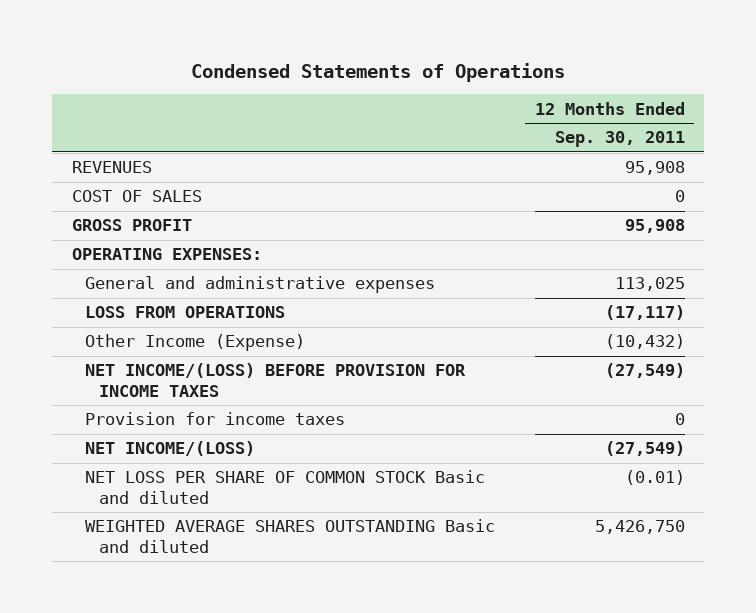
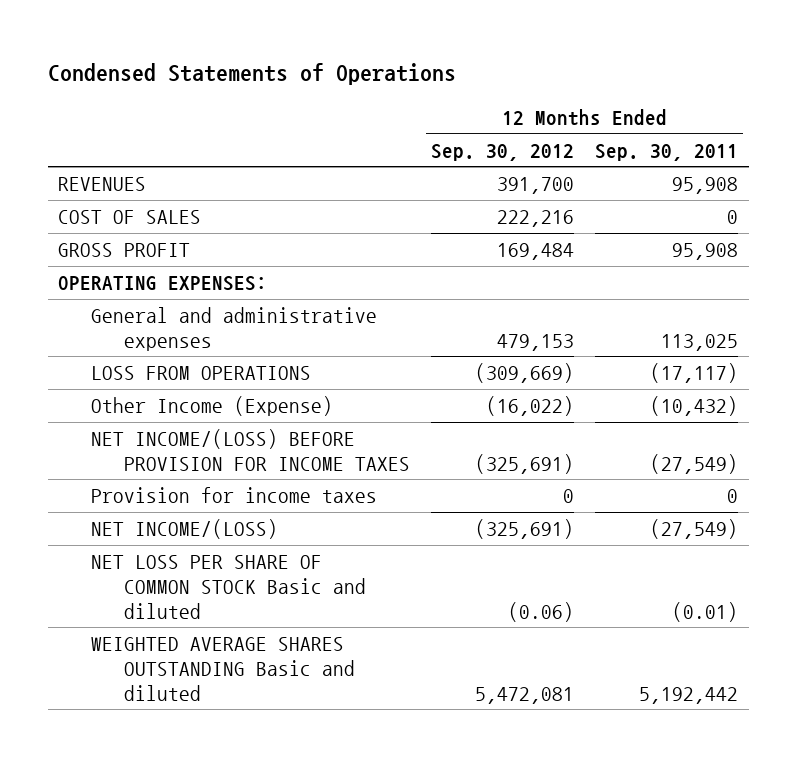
none -> [431,143,575,161] Sep. 30, 2012
[594,520,685,535] 5,426,750 -> [639,686,739,704] 5,192,442

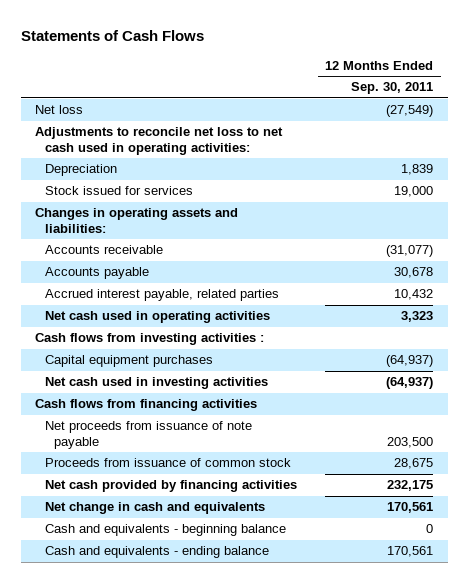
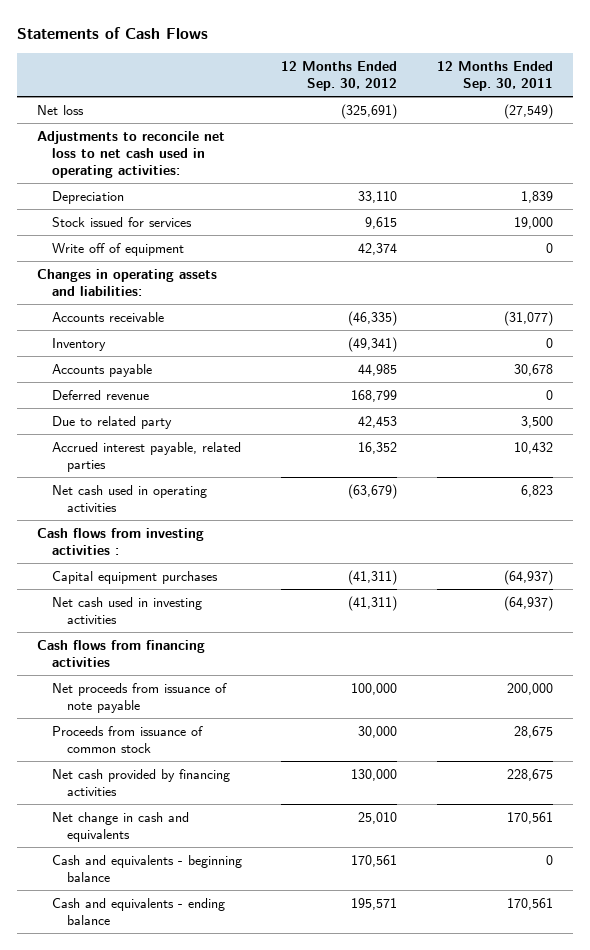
none -> [281,60,398,91] 12 Months Ended Sep. 30, 2012
none -> [51,243,184,257] Write off of equipment
none -> [51,338,106,352] Inventory
none -> [51,390,149,401] Deferred revenue
none -> [51,416,172,430] Due to related party
[401,311,434,323] 3,323 -> [521,485,554,498] 6,823
[387,437,434,449] 203,500 -> [507,683,554,696] 200,000
[387,480,434,492] 232,175 -> [507,769,554,782] 228,675

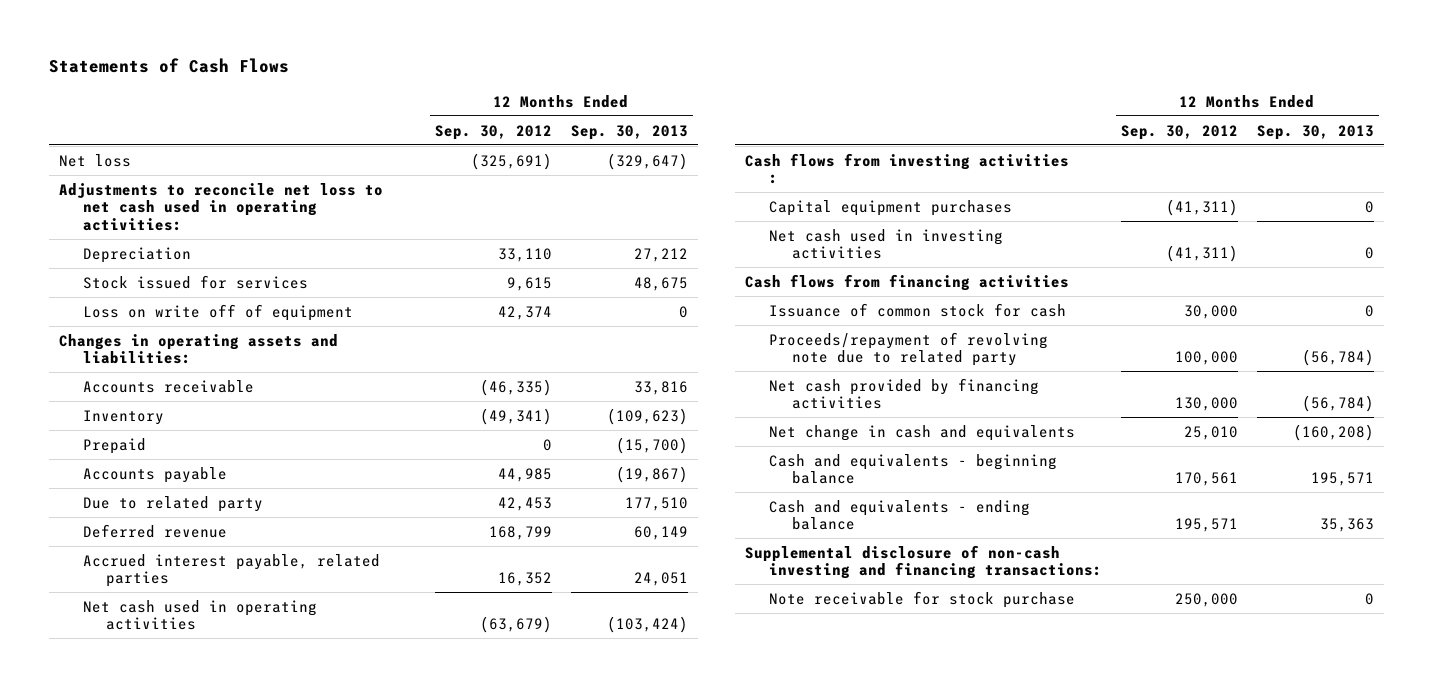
[437,60,554,91] 12 Months Ended Sep. 30, 2011 -> none
none -> [571,124,689,140] Sep. 30, 2013
[51,243,184,257] Write off of equipment -> [82,303,353,321] Loss on write off of equipment
none -> [82,437,146,454] Prepaid
[51,390,149,401] Deferred revenue -> [82,523,227,538] Deferred revenue
[51,683,227,713] Net proceeds from issuance of note payable -> none
[51,726,203,753] Proceeds from issuance of common stock -> [768,302,1066,317] Issuance of common stock for cash
none -> [768,331,1048,367] Proceeds/repayment of revolving note due to related party
none -> [744,544,1102,580] Supplemental disclosure of non-cash investing and financing transactions:
none -> [768,590,1075,608] Note receivable for stock purchase

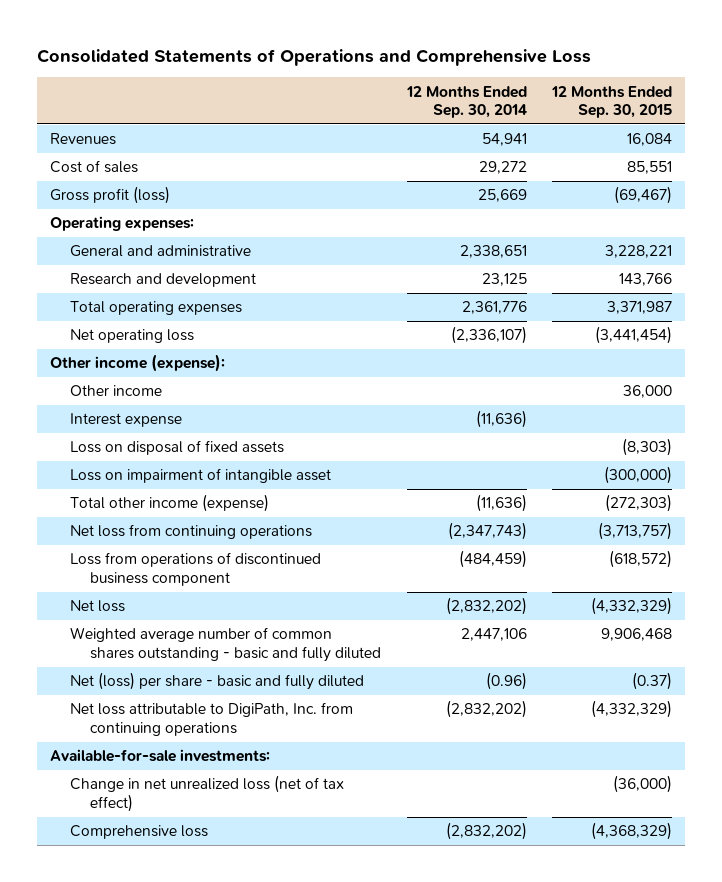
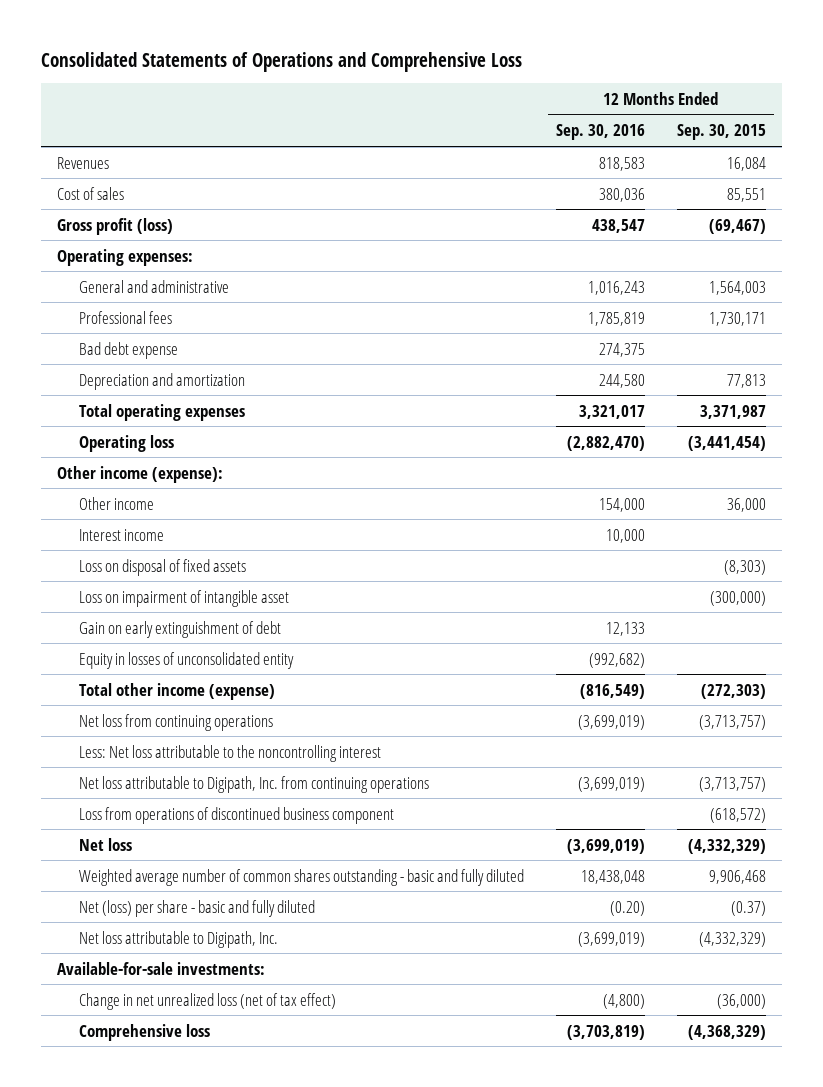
[405,85,527,119] 12 Months Ended Sep. 30, 2014 -> none
none -> [556,124,646,141] Sep. 30, 2016
[70,273,257,288] Research and development -> none
[605,245,673,259] 3,228,221 -> [709,280,767,295] 1,564,003
none -> [79,310,173,324] Professional fees
none -> [79,341,179,359] Bad debt expense
none -> [79,372,246,390] Depreciation and amortization
[70,329,195,344] Net operating loss -> [79,434,175,452] Operating loss
[70,413,183,428] Interest expense -> none
none -> [79,528,165,541] Interest income
none -> [79,620,282,638] Gain on early extinguishment of debt
none -> [79,651,295,669] Equity in losses of unconsolidated entity
none -> [79,744,382,762] Less: Net loss attributable to the noncontrolling interest
none -> [79,775,430,793] Net loss attributable to Digipath, Inc. from continuing operations
[70,702,354,736] Net loss attributable to DigiPath, Inc. from continuing operations -> [79,930,279,948] Net loss attributable to Digipath, Inc.

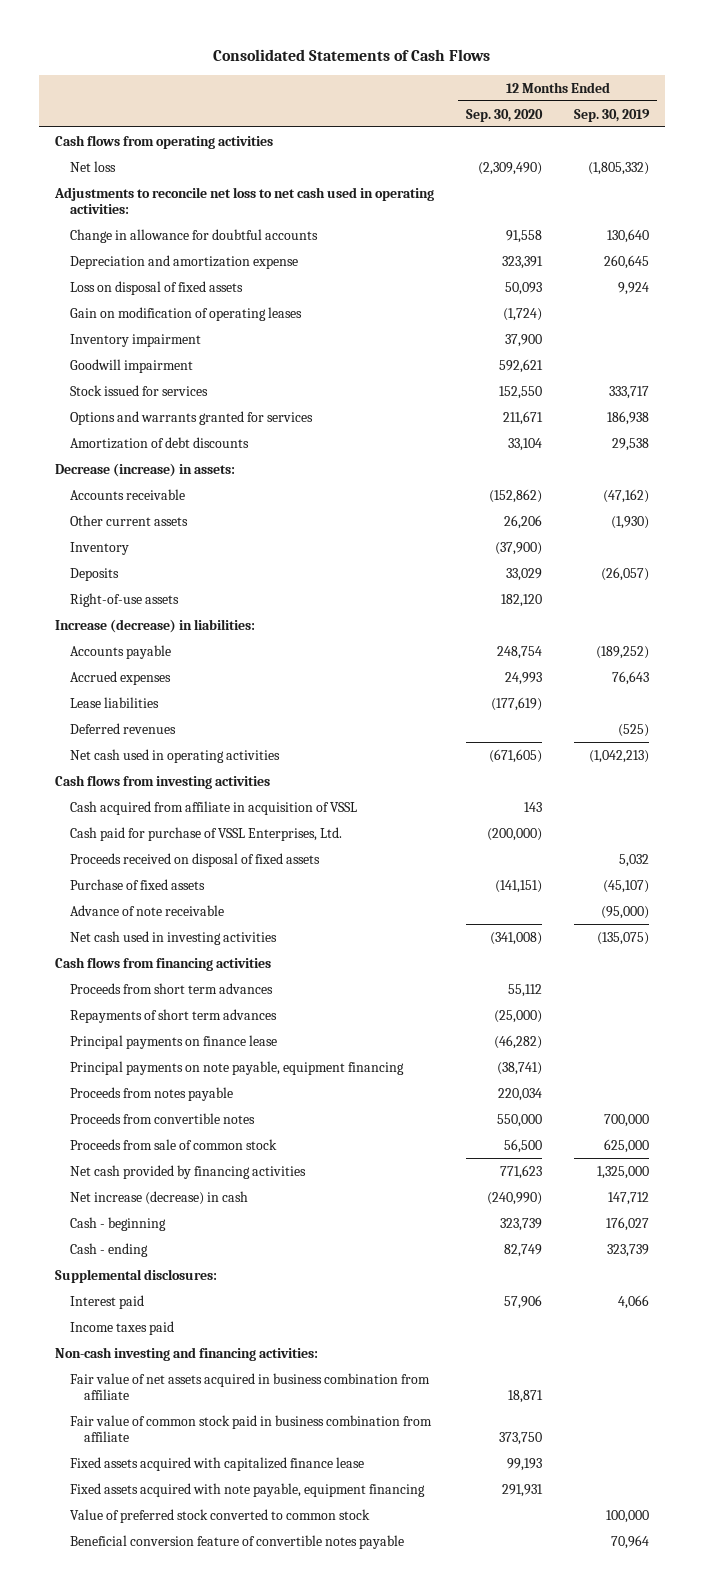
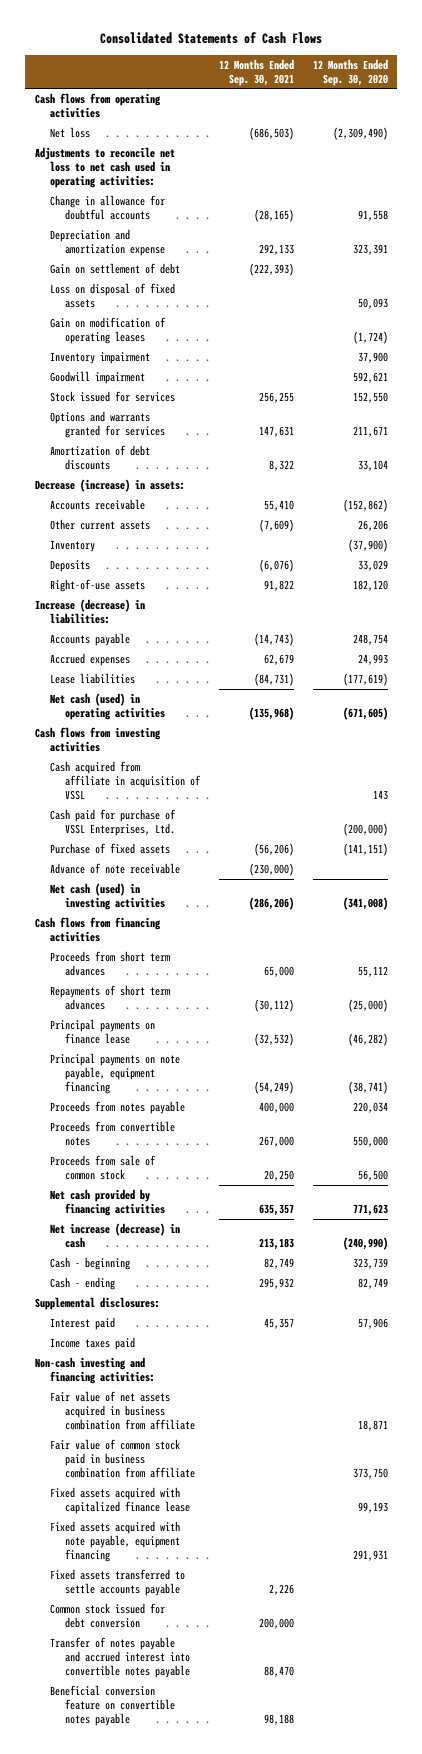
[574,108,651,122] Sep. 30, 2019 -> none
none -> [218,58,294,86] 12 Months Ended Sep. 30, 2021
none -> [49,262,180,274] Gain on settlement of debt
[69,722,176,734] Deferred revenues -> none
[69,748,280,763] Net cash used in operating activities -> [49,692,166,720] Net cash (used) in operating activities
[69,852,320,867] Proceeds received on disposal of fixed assets -> none
[69,930,277,945] Net cash used in investing activities -> [49,882,166,910] Net cash (used) in investing activities
[69,1508,370,1523] Value of preferred stock converted to common stock -> none
none -> [49,1568,185,1596] Fixed assets transferred to settle accounts payable
none -> [49,1602,165,1628] Common stock issued for debt conversion
none -> [49,1636,191,1678] Transfer of notes payable and accrued interest into convertible notes payable
[69,1534,404,1549] Beneficial conversion feature of convertible notes payable -> [49,1684,176,1726] Beneficial conversion feature on convertible notes payable

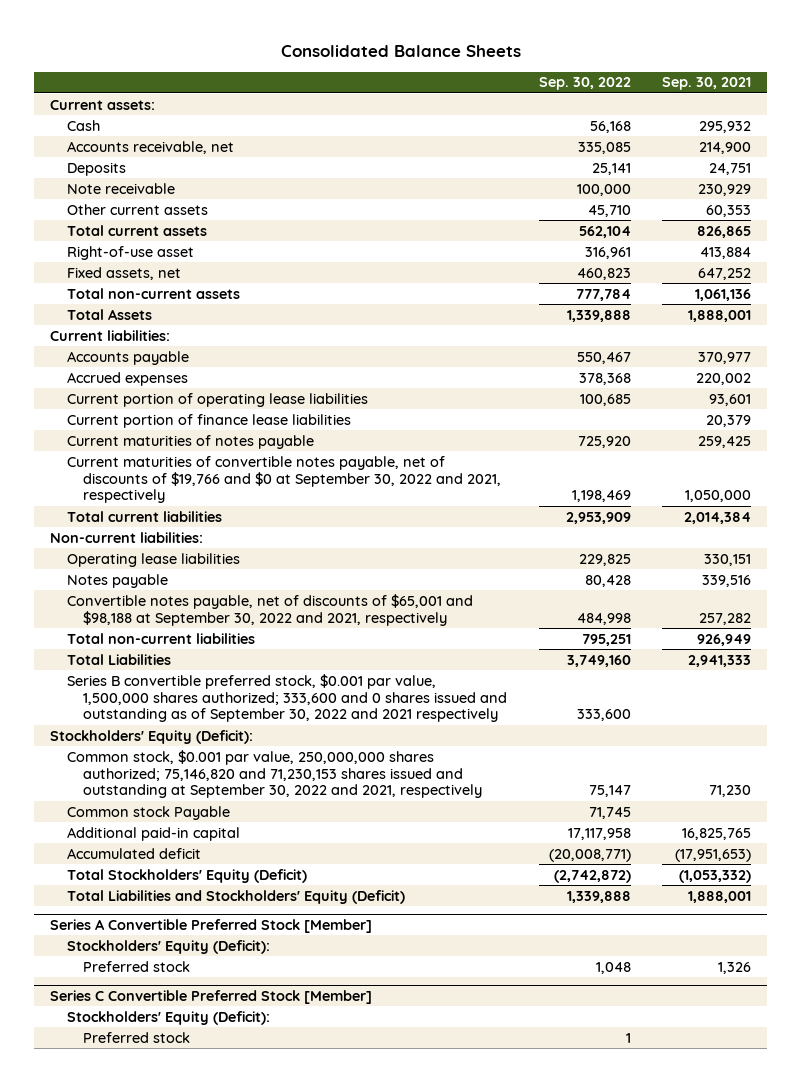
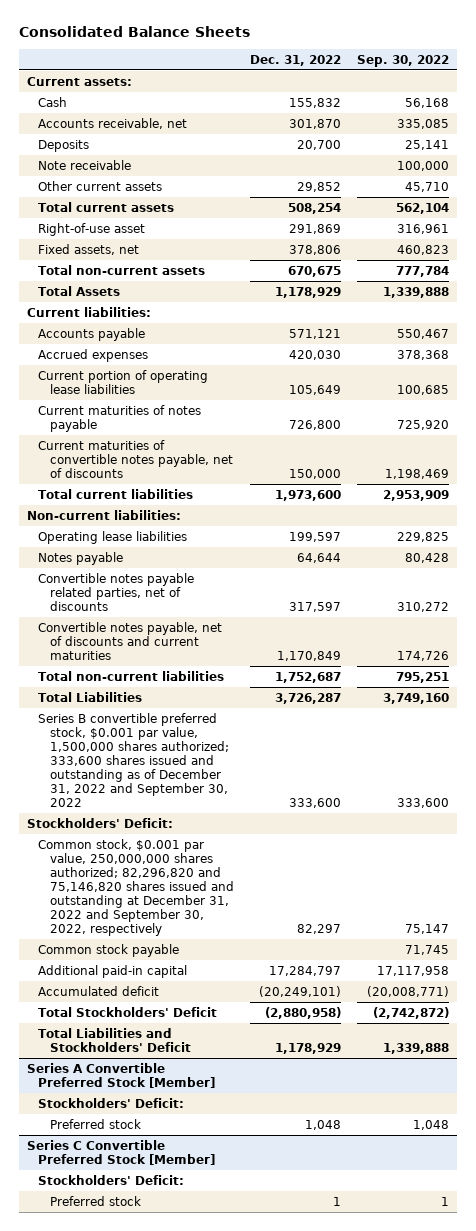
[662,77,752,91] Sep. 30, 2021 -> none
none -> [249,54,341,66] Dec. 31, 2022
[66,413,351,428] Current portion of finance lease liabilities -> none
[66,455,501,504] Current maturities of convertible notes payable, net of discounts of $19,766 and $0 at September 30, 2022 and 2021, respectively -> [38,439,233,478] Current maturities of convertible notes payable, net of discounts
none -> [38,572,195,611] Convertible notes payable related parties, net of discounts
[66,593,473,626] Convertible notes payable, net of discounts of $65,001 and $98,188 at September 30, 2022 and 2021, respectively -> [38,621,223,660] Convertible notes payable, net of discounts and current maturities
[576,612,631,625] 484,998 -> [396,650,449,661] 174,726
[66,673,507,723] Series B convertible preferred stock, $0.001 par value, 1,500,000 shares authorized; 333,600 and 0 shares issued and outstanding as of September 30, 2022 and 2021 respectively -> [38,712,229,807] Series B convertible preferred stock, $0.001 par value, 1,500,000 shares authorized; 333,600 shares issued and outstanding as of December 31, 2022 and September 30, 2022
[50,729,254,744] Stockholders' Equity (Deficit): -> [27,817,174,828] Stockholders' Deficit:
[66,749,482,799] Common stock, $0.001 par value, 250,000,000 shares authorized; 75,146,820 and 71,230,153 shares issued and outstanding at September 30, 2022 and 2021, respectively -> [38,838,234,936] Common stock, $0.001 par value, 250,000,000 shares authorized; 82,296,820 and 75,146,820 shares issued and outstanding at December 31, 2022 and September 30, 2022, respectively
[66,805,230,820] Common stock Payable -> [38,943,180,957] Common stock payable
[66,868,307,883] Total Stockholders' Equity (Deficit) -> [38,1006,218,1017] Total Stockholders' Deficit
[66,889,405,904] Total Liabilities and Stockholders' Equity (Deficit) -> [38,1027,191,1052] Total Liabilities and Stockholders' Deficit
[66,939,270,954] Stockholders' Equity (Deficit): -> [38,1097,185,1108] Stockholders' Deficit:
[66,1010,270,1025] Stockholders' Equity (Deficit): -> [38,1174,185,1185] Stockholders' Deficit:

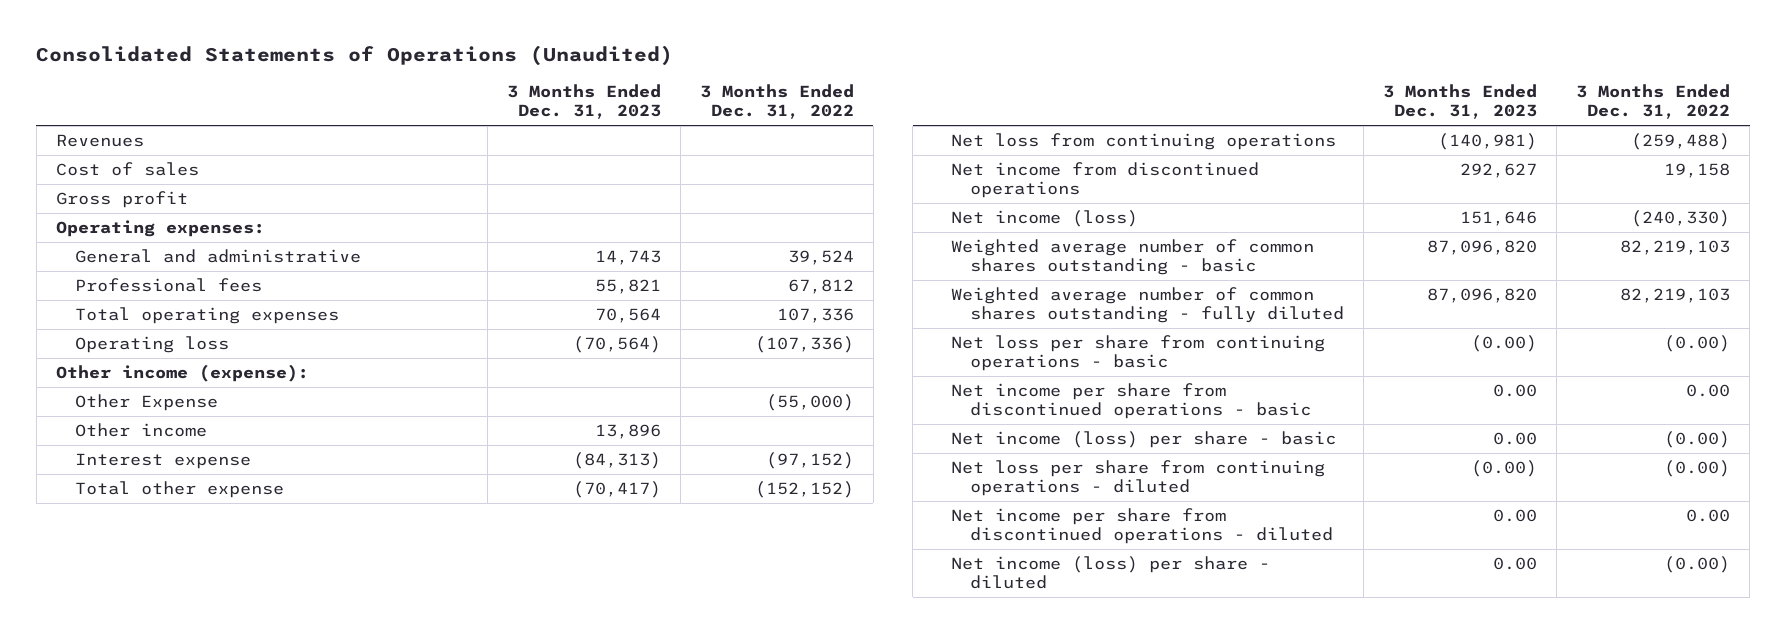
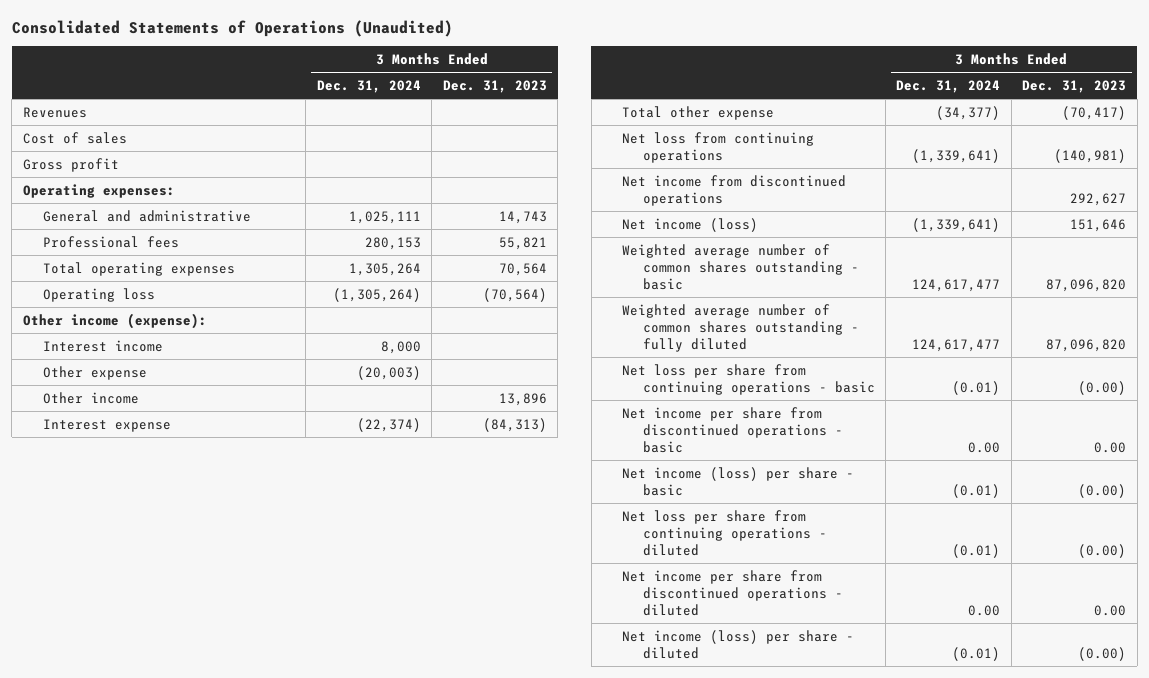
[699,84,854,120] 3 Months Ended Dec. 31, 2022 -> none
none -> [316,80,421,94] Dec. 31, 2024
none -> [42,339,163,352] Interest income
[74,394,218,412] Other Expense -> [42,365,147,380] Other expense
[1493,432,1538,446] 0.00 -> [1078,483,1127,498] (0.00)
[1493,557,1538,571] 0.00 -> [1078,646,1127,661] (0.00)

